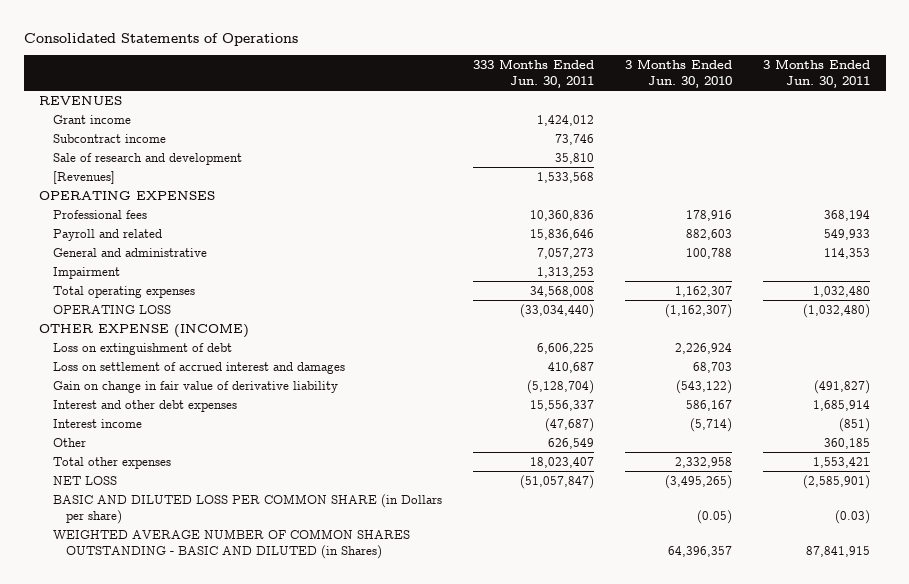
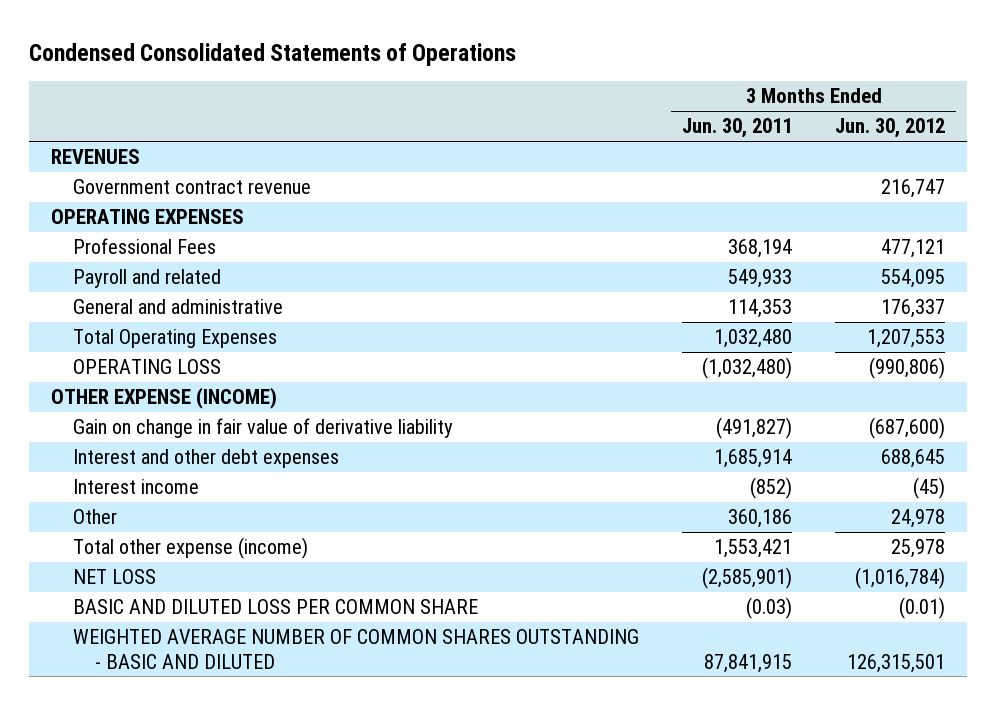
[23,32,298,46] Consolidated Statements of Operations -> [28,42,516,66] Condensed Consolidated Statements of Operations
[472,59,594,88] 333 Months Ended Jun. 30, 2011 -> none
[624,59,732,88] 3 Months Ended Jun. 30, 2010 -> none
none -> [835,118,946,139] Jun. 30, 2012
[52,114,131,124] Grant income -> none
[52,133,166,143] Subcontract income -> none
[52,152,242,165] Sale of research and development -> none
[52,170,115,184] [Revenues] -> [72,179,311,195] Government contract revenue
[52,209,147,219] Professional fees -> [72,238,216,255] Professional Fees
[52,266,120,279] Impairment -> none
[52,285,195,298] Total operating expenses -> [72,329,277,349] Total Operating Expenses
[52,342,232,355] Loss on extinguishment of debt -> none
[52,361,345,374] Loss on settlement of accrued interest and damages -> none
[839,417,871,432] (851) -> [750,477,793,500] (852)
[824,437,871,449] 360,185 -> [728,509,793,529] 360,186
[52,456,171,469] Total other expenses -> [72,537,308,560] Total other expense (income)
[52,493,442,524] BASIC AND DILUTED LOSS PER COMMON SHARE (in Dollars per share) -> [72,599,478,615] BASIC AND DILUTED LOSS PER COMMON SHARE
[52,528,410,559] WEIGHTED AVERAGE NUMBER OF COMMON SHARES OUTSTANDING - BASIC AND DILUTED (in Shares) -> [72,629,639,669] WEIGHTED AVERAGE NUMBER OF COMMON SHARES OUTSTANDING - BASIC AND DILUTED

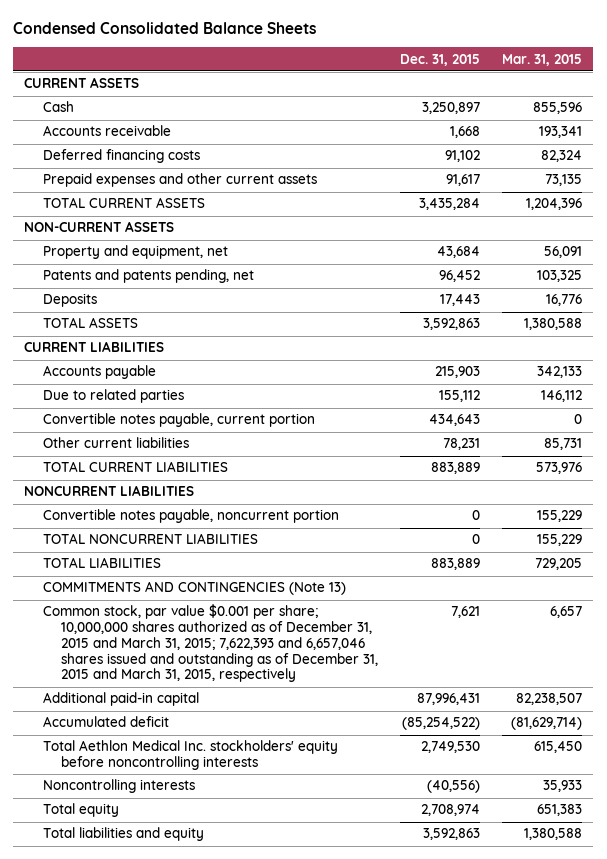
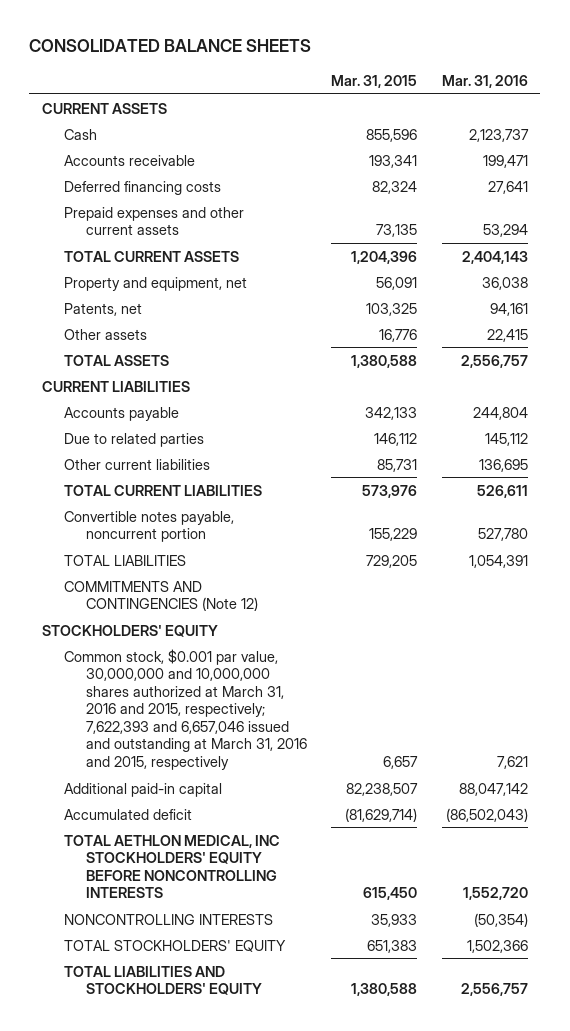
[13,21,317,34] Condensed Consolidated Balance Sheets -> [29,39,312,53] CONSOLIDATED BALANCE SHEETS
[400,53,481,66] Dec. 31, 2015 -> none
none -> [441,74,528,88] Mar. 31, 2016
[24,221,175,233] NON-CURRENT ASSETS -> none
[42,269,254,284] Patents and patents pending, net -> [63,302,142,316] Patents, net
[42,293,97,308] Deposits -> [63,328,147,340] Other assets
[42,413,315,428] Convertible notes payable, current portion -> none
[24,485,195,497] NONCURRENT LIABILITIES -> none
[42,533,258,545] TOTAL NONCURRENT LIABILITIES -> none
[42,581,346,596] COMMITMENTS AND CONTINGENCIES (Note 13) -> [63,580,258,612] COMMITMENTS AND CONTINGENCIES (Note 12)
none -> [41,624,218,637] STOCKHOLDERS' EQUITY
[42,604,378,683] Common stock, par value $0.001 per share; 10,000,000 shares authorized as of December 31, 2015 and March 31, 2015; 7,622,393 and 6,657,046 shares issued and outstanding as of December 31, 2015 and March 31, 2015, respectively -> [63,648,307,770] Common stock, $0.001 par value, 30,000,000 and 10,000,000 shares authorized at March 31, 2016 and 2015, respectively; 7,622,393 and 6,657,046 issued and outstanding at March 31, 2016 and 2015, respectively
[42,740,338,771] Total Aethlon Medical Inc. stockholders' equity before noncontrolling interests -> [63,834,280,899] TOTAL AETHLON MEDICAL, INC STOCKHOLDERS' EQUITY BEFORE NONCONTROLLING INTERESTS
[42,779,195,794] Noncontrolling interests -> [63,913,273,925] NONCONTROLLING INTERESTS
[42,803,119,818] Total equity -> [63,939,286,952] TOTAL STOCKHOLDERS' EQUITY
[42,827,204,842] Total liabilities and equity -> [63,965,262,996] TOTAL LIABILITIES AND STOCKHOLDERS' EQUITY

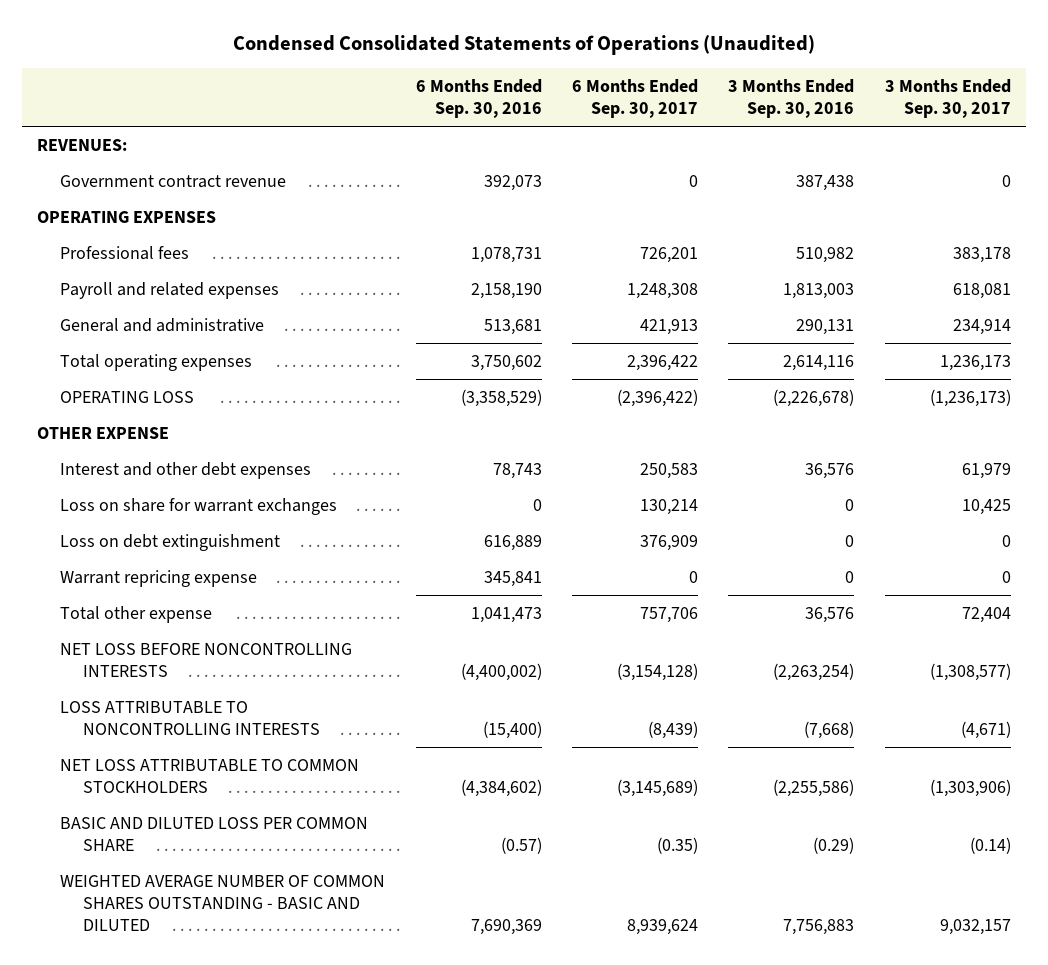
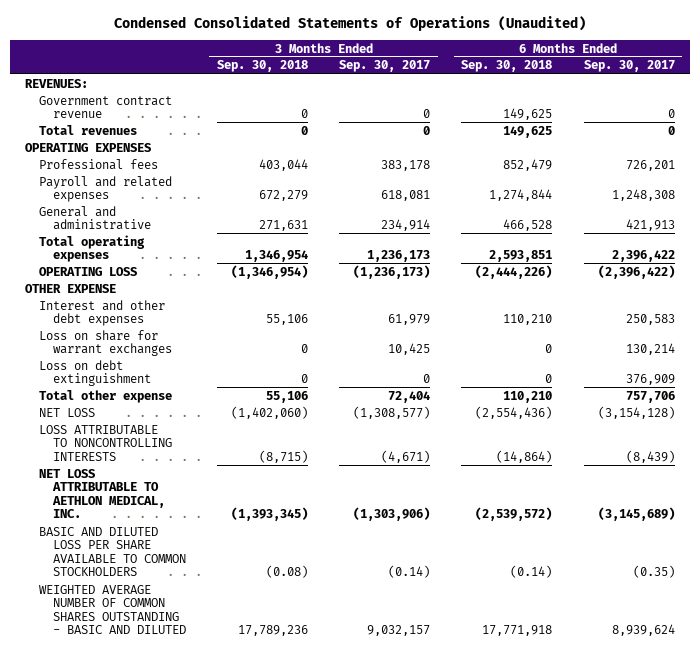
[415,79,542,119] 6 Months Ended Sep. 30, 2016 -> none
[728,79,855,119] 3 Months Ended Sep. 30, 2016 -> none
none -> [217,60,309,73] Sep. 30, 2018
none -> [461,60,553,73] Sep. 30, 2018
none -> [39,124,138,135] Total revenues
[60,570,258,588] Warrant repricing expense -> none
[60,643,353,678] NET LOSS BEFORE NONCONTROLLING INTERESTS -> [39,407,96,417] NET LOSS
[60,759,360,794] NET LOSS ATTRIBUTABLE TO COMMON STOCKHOLDERS -> [39,468,166,519] NET LOSS ATTRIBUTABLE TO AETHLON MEDICAL, INC.
[60,817,369,852] BASIC AND DILUTED LOSS PER COMMON SHARE -> [39,526,187,577] BASIC AND DILUTED LOSS PER SHARE AVAILABLE TO COMMON STOCKHOLDERS

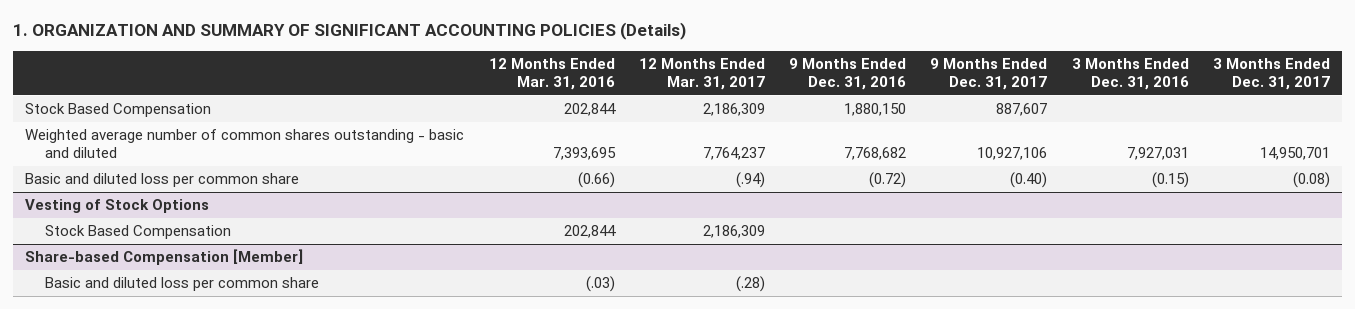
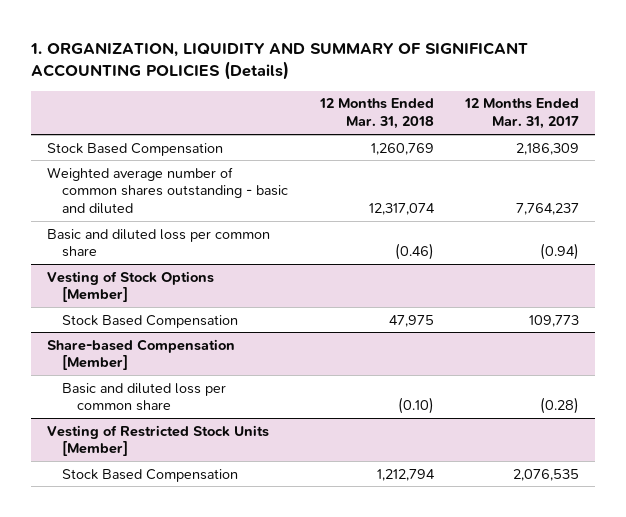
[13,22,687,41] 1. ORGANIZATION AND SUMMARY OF SIGNIFICANT ACCOUNTING POLICIES (Details) -> [30,41,529,81] 1. ORGANIZATION, LIQUIDITY AND SUMMARY OF SIGNIFICANT ACCOUNTING POLICIES (Details)
[488,58,615,91] 12 Months Ended Mar. 31, 2016 -> none
[789,58,907,91] 9 Months Ended Dec. 31, 2016 -> none
[930,58,1048,91] 9 Months Ended Dec. 31, 2017 -> none
[1071,58,1189,91] 3 Months Ended Dec. 31, 2016 -> none
[1212,58,1330,91] 3 Months Ended Dec. 31, 2017 -> none
none -> [318,98,434,130] 12 Months Ended Mar. 31, 2018
[735,172,765,189] (.94) -> [540,243,580,261] (0.94)
[25,199,210,214] Vesting of Stock Options -> [47,270,215,303] Vesting of Stock Options [Member]
[702,225,765,239] 2,186,309 -> [529,314,580,327] 109,773
[735,276,765,293] (.28) -> [540,397,580,415] (0.28)
none -> [47,424,270,457] Vesting of Restricted Stock Units [Member]
none -> [61,468,238,482] Stock Based Compensation

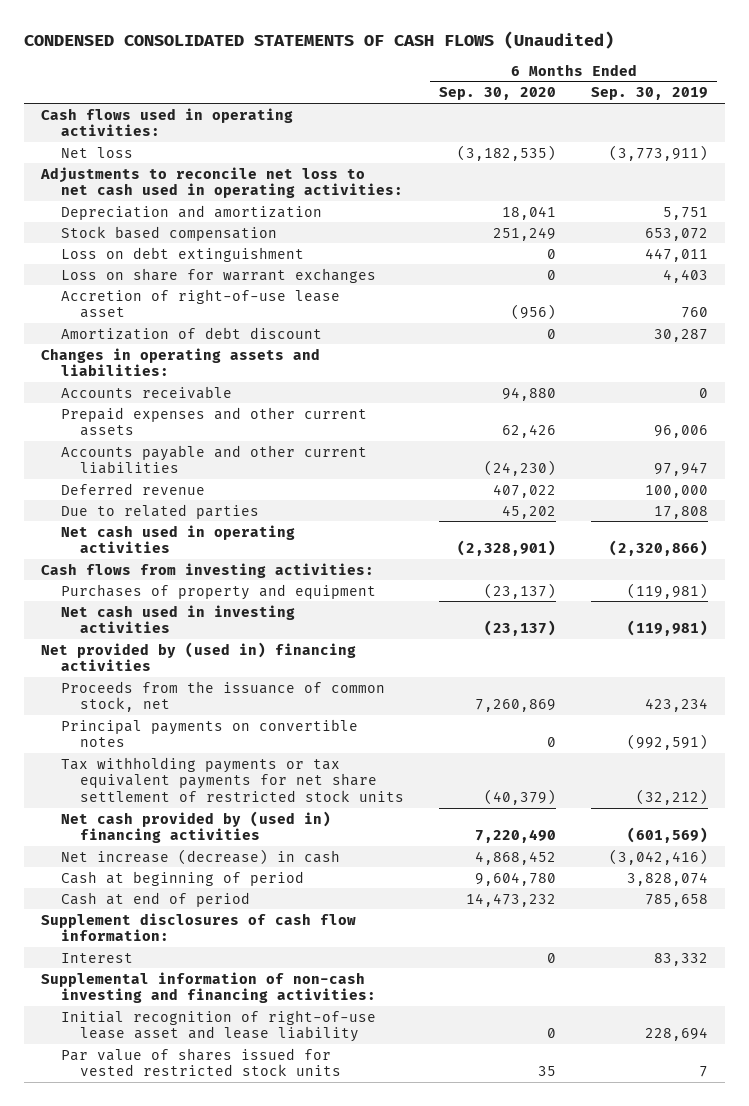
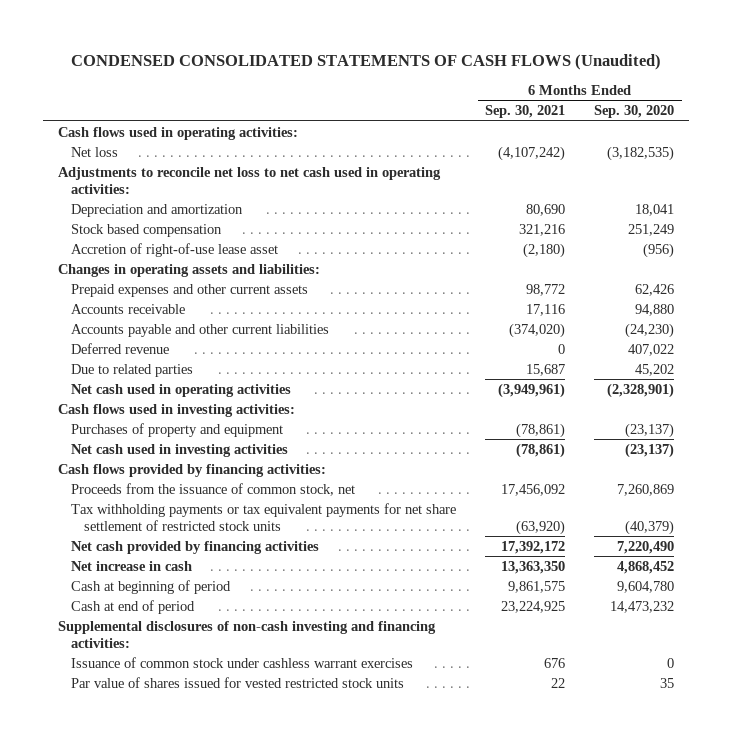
[590,87,708,101] Sep. 30, 2019 -> none
none -> [485,105,566,119] Sep. 30, 2021
[60,246,304,262] Loss on debt extinguishment -> none
[60,267,376,283] Loss on share for warrant exchanges -> none
[60,326,322,340] Amortization of debt discount -> none
[60,385,232,399] Accounts receivable -> [70,303,185,314] Accounts receivable
[41,562,375,578] Cash flows from investing activities: -> [57,403,295,417] Cash flows used in investing activities:
[41,641,357,672] Net provided by (used in) financing activities -> [57,463,326,477] Cash flows provided by financing activities:
[60,718,358,748] Principal payments on convertible notes -> none
[60,810,331,844] Net cash provided by (used in) financing activities -> [70,540,319,554] Net cash provided by financing activities
[60,848,340,865] Net increase (decrease) in cash -> [70,560,192,571] Net increase in cash
[41,912,357,942] Supplement disclosures of cash flow information: -> none
[60,952,133,963] Interest -> none
[60,1009,376,1043] Initial recognition of right-of-use lease asset and lease liability -> none
[41,971,376,1004] Supplemental information of non-cash investing and financing activities: -> [57,620,436,648] Supplemental disclosures of non-cash investing and financing activities:
none -> [70,656,413,668] Issuance of common stock under cashless warrant exercises

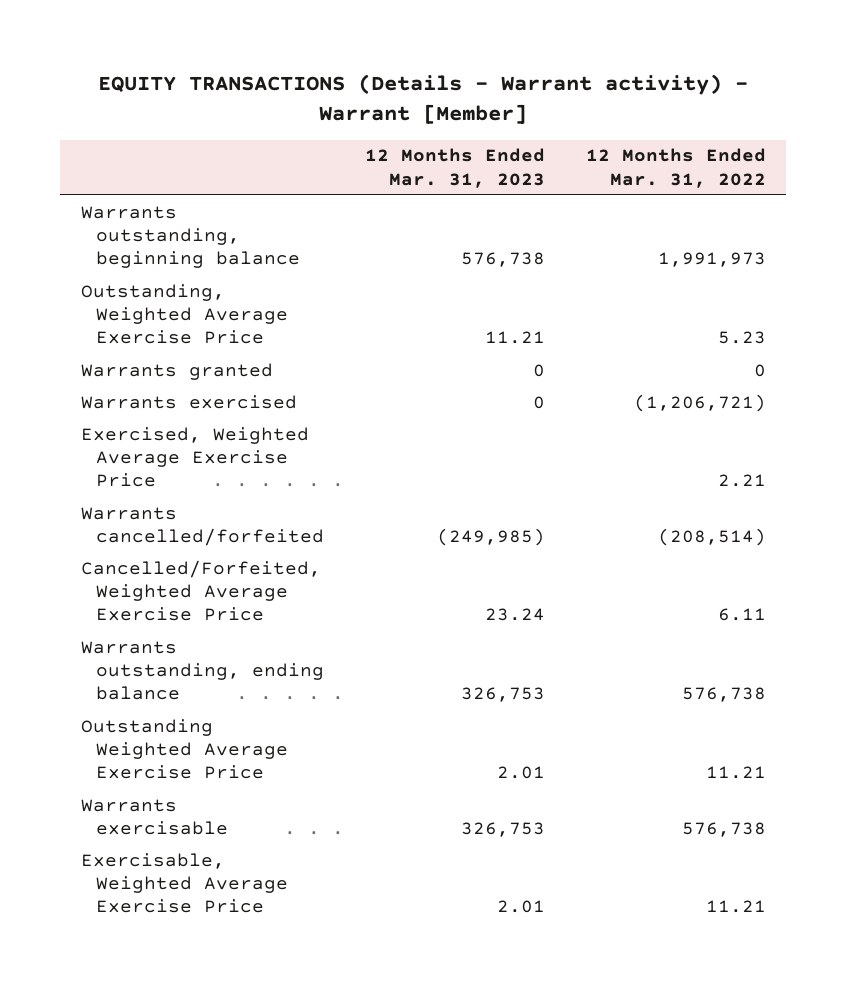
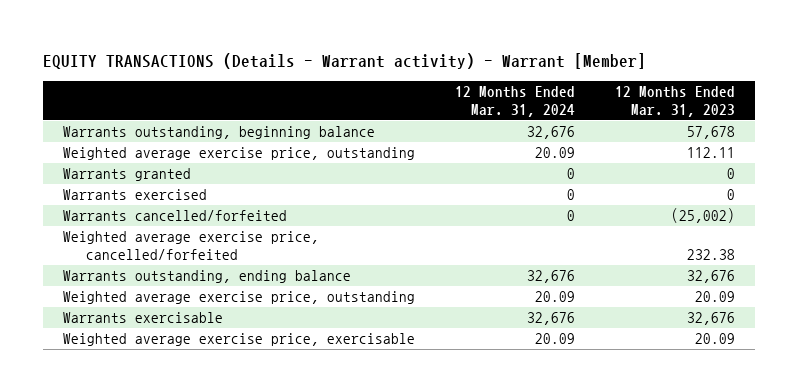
[585,148,766,188] 12 Months Ended Mar. 31, 2022 -> none
none -> [455,86,576,117] 12 Months Ended Mar. 31, 2024
[460,252,545,268] 576,738 -> [687,126,736,140] 57,678
[80,283,288,345] Outstanding, Weighted Average Exercise Price -> [63,147,416,161] Weighted average exercise price, outstanding
[484,331,545,345] 11.21 -> [687,147,736,159] 112.11
[80,426,309,488] Exercised, Weighted Average Exercise Price -> none
[436,528,545,547] (249,985) -> [671,208,736,224] (25,002)
[80,559,321,622] Cancelled/Forfeited, Weighted Average Exercise Price -> [63,231,320,260] Weighted average exercise price, cancelled/forfeited
[484,608,545,622] 23.24 -> [687,248,736,260] 232.38
[460,687,545,703] 326,753 -> [687,270,736,284] 32,676
[80,718,288,780] Outstanding Weighted Average Exercise Price -> [63,291,416,305] Weighted average exercise price, outstanding
[496,766,545,780] 2.01 -> [695,291,736,303] 20.09
[460,822,545,838] 326,753 -> [687,312,736,326] 32,676
[80,852,288,914] Exercisable, Weighted Average Exercise Price -> [63,333,416,347] Weighted average exercise price, exercisable
[496,900,545,914] 2.01 -> [695,333,736,345] 20.09

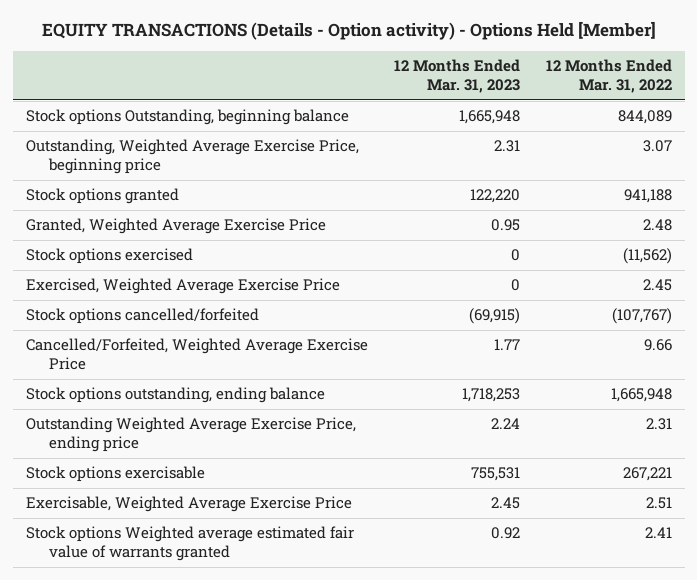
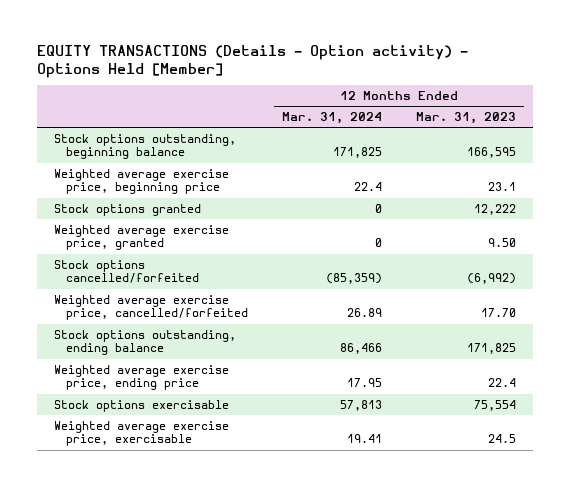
[545,58,672,94] 12 Months Ended Mar. 31, 2022 -> none
none -> [282,112,383,125] Mar. 31, 2024
[25,248,193,265] Stock options exercised -> none
[25,278,340,295] Exercised, Weighted Average Exercise Price -> none
[25,526,354,562] Stock options Weighted average estimated fair value of warrants granted -> none
[25,109,349,126] Stock options Outstanding, beginning balance -> [54,133,237,160] Stock options outstanding, beginning balance
[458,110,520,125] 1,665,948 -> [466,147,516,159] 166,595
[25,139,359,175] Outstanding, Weighted Average Exercise Price, beginning price -> [54,168,230,195] Weighted average exercise price, beginning price
[493,140,520,153] 2.31 -> [487,182,516,192] 23.1
[469,189,520,204] 122,220 -> [473,203,516,215] 12,222
[25,218,326,235] Granted, Weighted Average Exercise Price -> [54,224,230,251] Weighted average exercise price, granted
[490,219,520,232] 0.95 -> [487,238,516,248] 9.50
[468,308,520,325] (69,915) -> [466,273,516,285] (6,992)
[25,338,368,371] Cancelled/Forfeited, Weighted Average Exercise Price -> [54,294,249,321] Weighted average exercise price, cancelled/forfeited
[493,339,520,351] 1.77 -> [480,308,516,318] 17.70
[461,388,520,403] 1,718,253 -> [466,343,516,355] 171,825
[25,417,356,453] Outstanding Weighted Average Exercise Price, ending price -> [54,364,230,391] Weighted average exercise price, ending price
[490,418,520,430] 2.24 -> [487,378,516,388] 22.4
[470,467,520,482] 755,531 -> [473,399,516,411] 75,554
[25,496,352,513] Exercisable, Weighted Average Exercise Price -> [54,420,230,447] Weighted average exercise price, exercisable
[490,497,520,510] 2.45 -> [487,434,516,444] 24.5

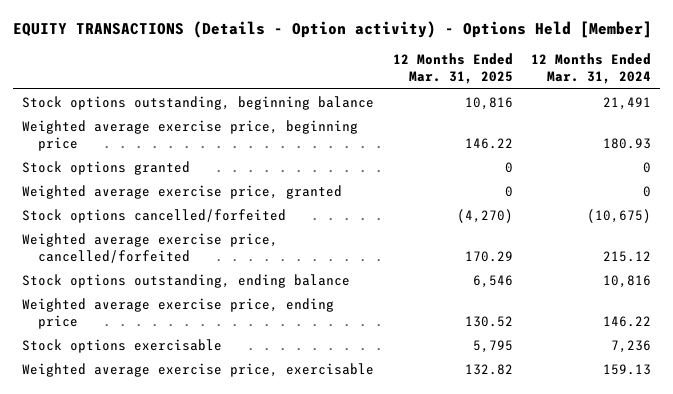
[415,112,516,125] Mar. 31, 2023 -> none
none -> [392,53,513,85] 12 Months Ended Mar. 31, 2025
[333,147,383,159] 171,825 -> [602,96,651,110] 21,491
[354,182,383,192] 22.4 -> [602,137,651,149] 180.93
[326,273,383,285] (85,359) -> [586,208,651,223] (10,675)
[347,308,383,318] 26.89 -> [602,250,651,262] 215.12
[340,343,383,355] 86,466 -> [602,274,651,288] 10,816
[347,378,383,388] 17.95 -> [602,315,651,327] 146.22
[340,399,383,411] 57,813 -> [610,339,651,353] 7,236
[347,434,383,444] 19.41 -> [602,363,651,375] 159.13

